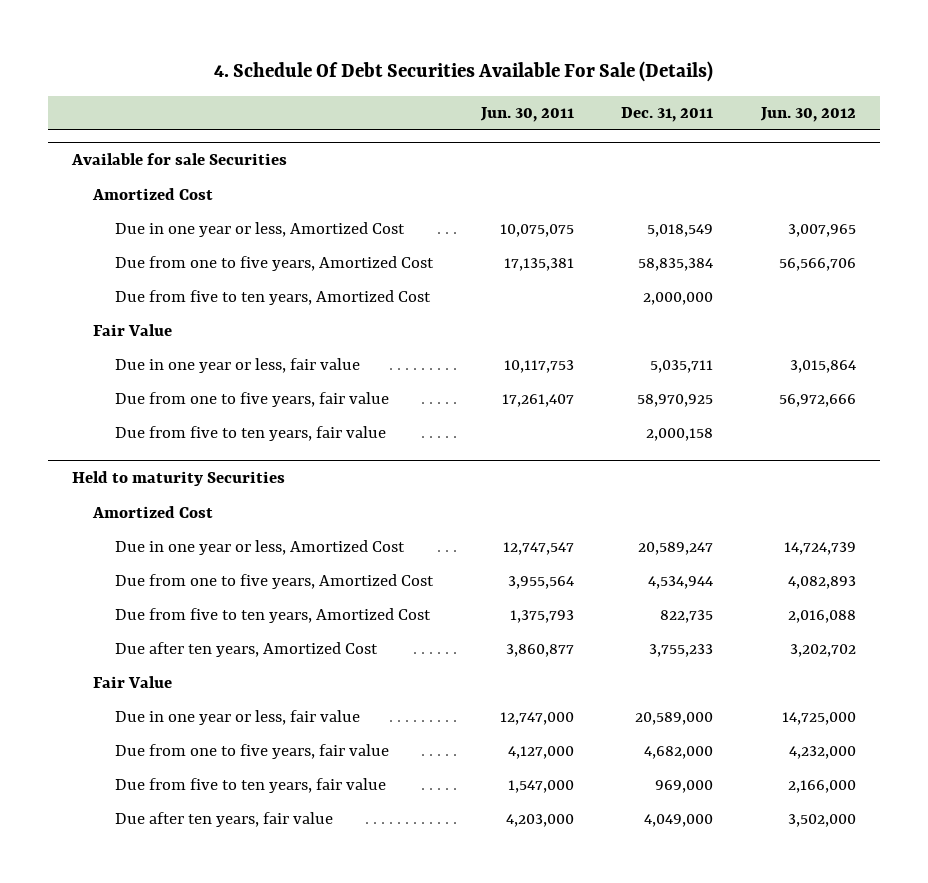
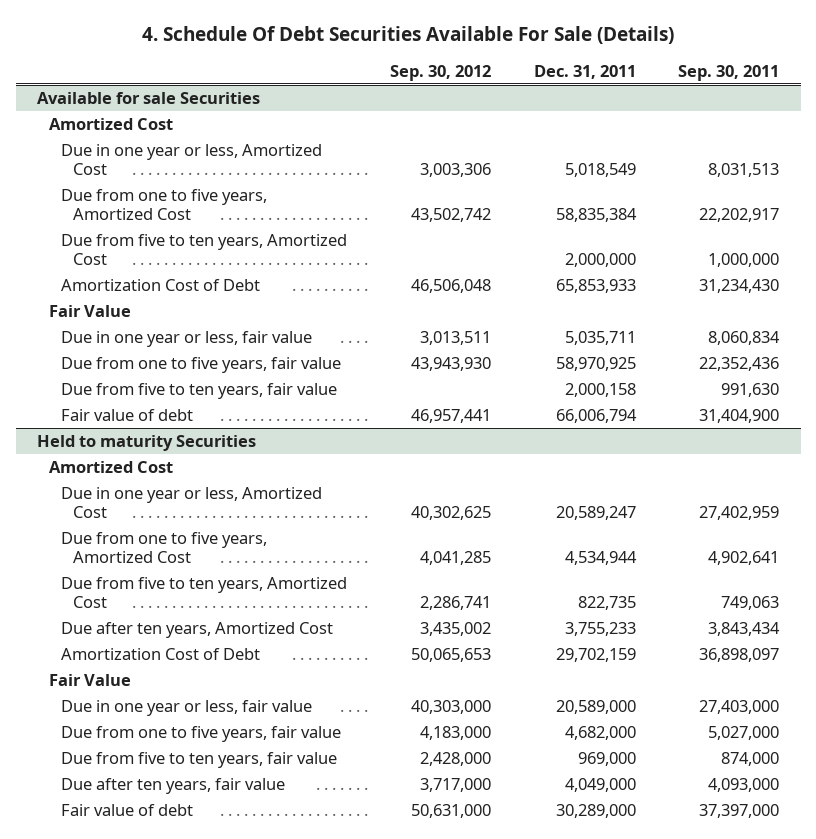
[479,107,574,123] Jun. 30, 2011 -> none
[760,107,857,123] Jun. 30, 2012 -> none
none -> [389,64,491,81] Sep. 30, 2012
none -> [678,64,780,81] Sep. 30, 2011
none -> [60,278,260,291] Amortization Cost of Debt
none -> [60,408,193,421] Fair value of debt
none -> [60,647,260,660] Amortization Cost of Debt
none -> [60,803,193,816] Fair value of debt

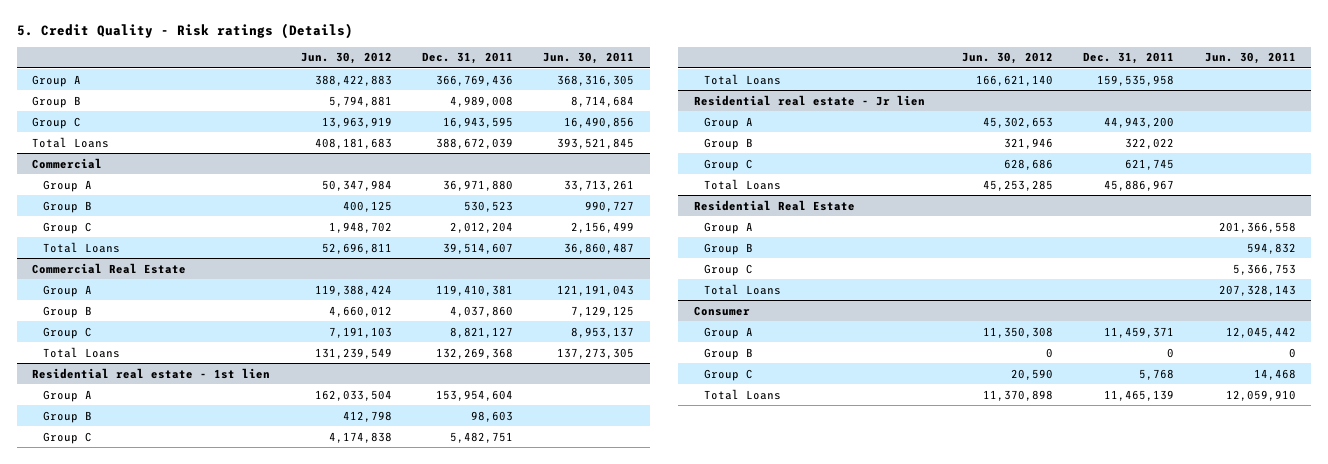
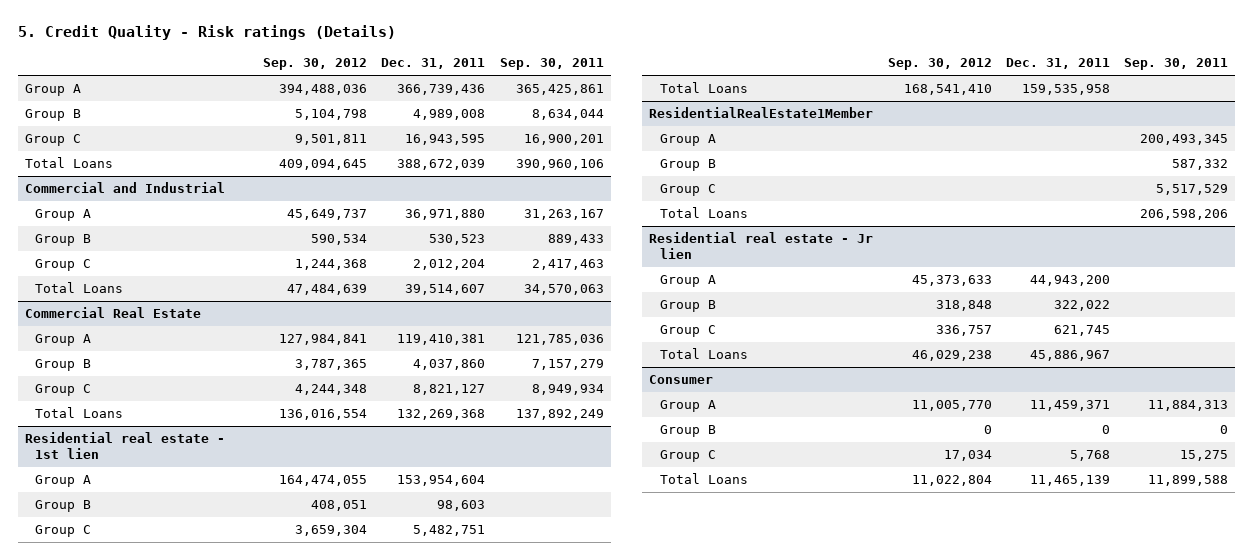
[300,52,392,65] Jun. 30, 2012 -> none
[543,52,635,65] Jun. 30, 2011 -> none
none -> [263,58,368,71] Sep. 30, 2012
none -> [499,58,604,71] Sep. 30, 2011
[436,74,514,86] 366,769,436 -> [397,84,486,96] 366,739,436
[32,157,103,169] Commercial -> none
none -> [24,182,225,194] Commercial and Industrial
none -> [649,107,874,119] ResidentialRealEstate1Member
none -> [659,134,716,147] Group A
none -> [659,159,716,172] Group B
none -> [659,184,716,197] Group C
none -> [659,207,748,219] Total Loans
[693,199,855,211] Residential Real Estate -> none
[704,221,754,234] Group A -> none
[704,242,754,255] Group B -> none
[704,263,754,276] Group C -> none
[704,283,782,295] Total Loans -> none

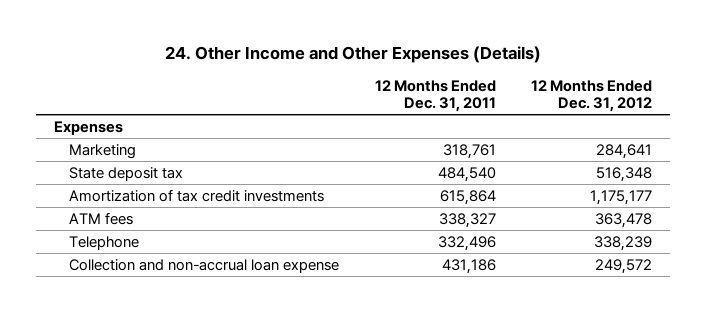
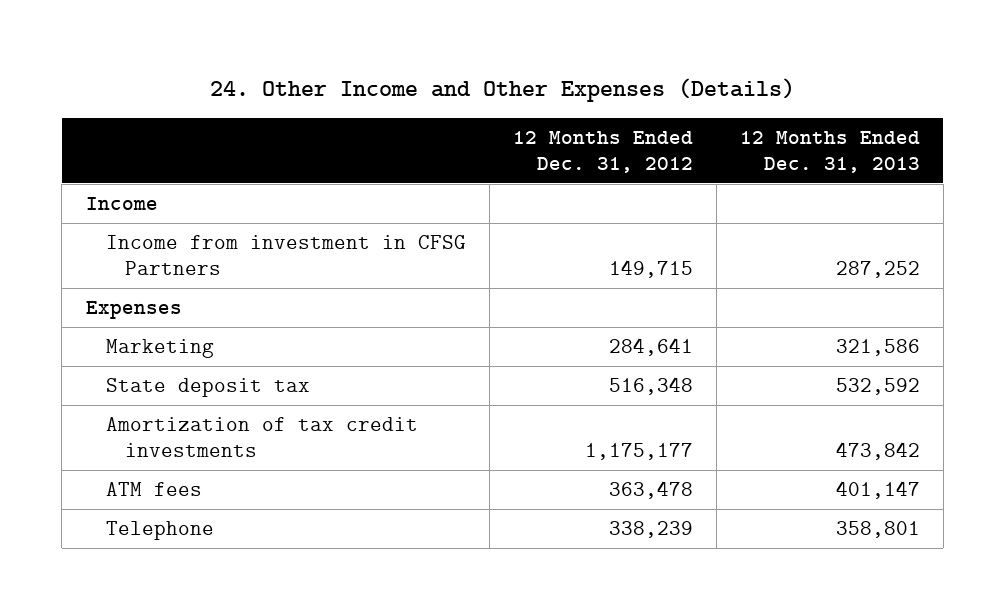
[374,79,496,112] 12 Months Ended Dec. 31, 2011 -> none
none -> [739,130,920,173] 12 Months Ended Dec. 31, 2013
none -> [85,197,158,211] Income
none -> [105,235,466,276] Income from investment in CFSG Partners
[68,258,339,273] Collection and non-accrual loan expense -> none

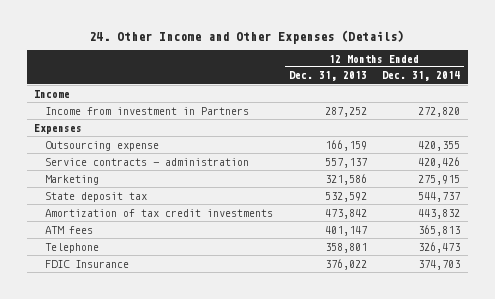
[512,130,693,173] 12 Months Ended Dec. 31, 2012 -> none
none -> [382,71,461,82] Dec. 31, 2014
[105,235,466,276] Income from investment in CFSG Partners -> [45,106,250,115] Income from investment in Partners
none -> [45,140,160,151] Outsourcing expense
none -> [45,157,250,166] Service contracts - administration
none -> [45,259,130,268] FDIC Insurance

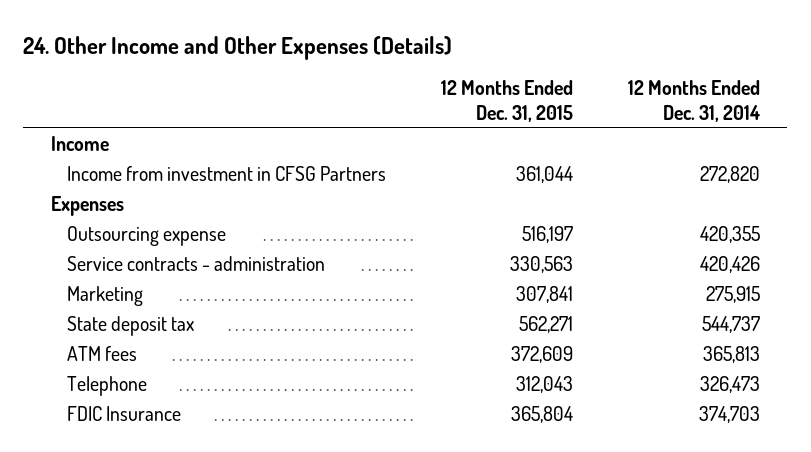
[288,71,367,82] Dec. 31, 2013 -> none
none -> [440,80,573,122] 12 Months Ended Dec. 31, 2015
[45,106,250,115] Income from investment in Partners -> [66,166,386,182] Income from investment in CFSG Partners
[45,208,274,217] Amortization of tax credit investments -> none

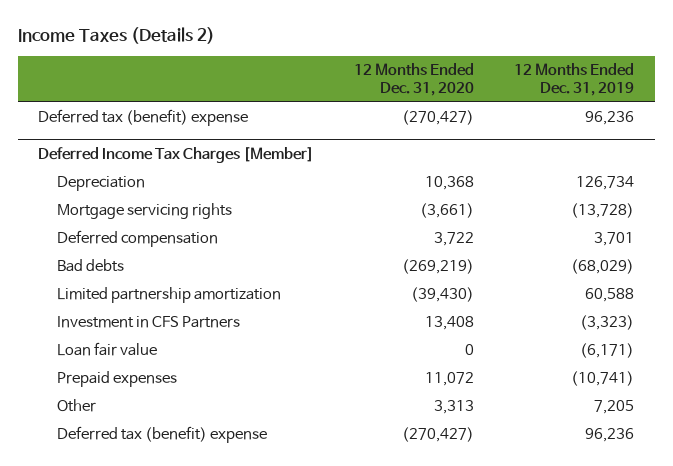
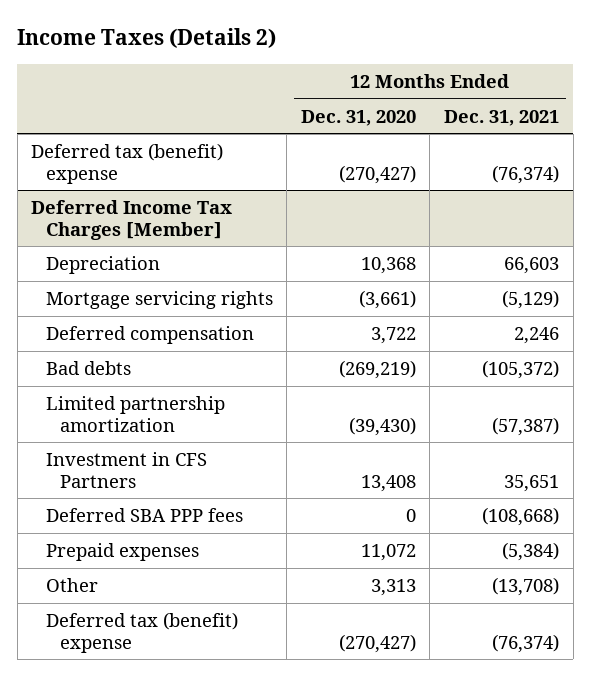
[514,63,635,96] 12 Months Ended Dec. 31, 2019 -> none
none -> [443,109,559,126] Dec. 31, 2021
[56,342,157,357] Loan fair value -> none
none -> [45,507,243,522] Deferred SBA PPP fees

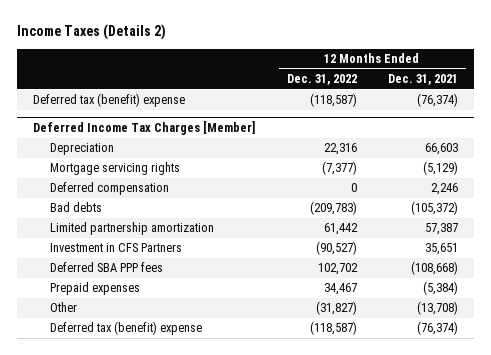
[300,109,416,126] Dec. 31, 2020 -> none
none -> [286,74,357,86] Dec. 31, 2022
[491,416,559,436] (57,387) -> [425,223,459,236] 57,387

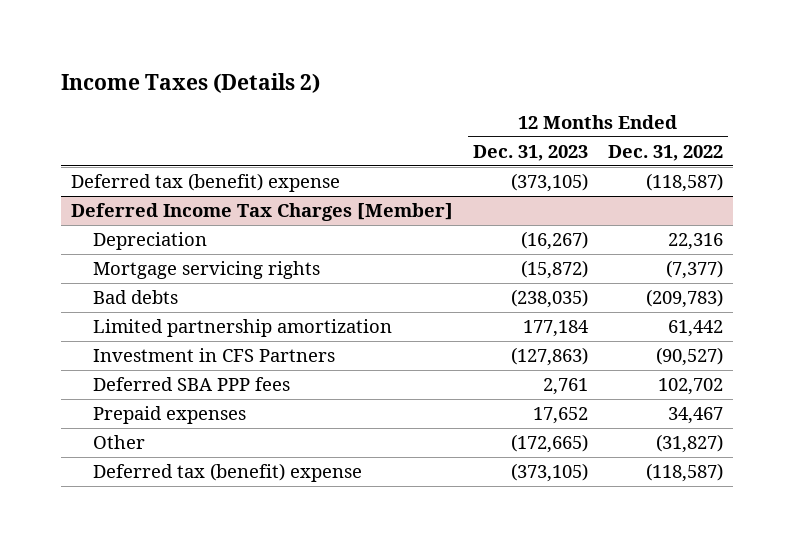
[388,74,459,86] Dec. 31, 2021 -> none
none -> [473,144,589,161] Dec. 31, 2023
[49,182,169,196] Deferred compensation -> none

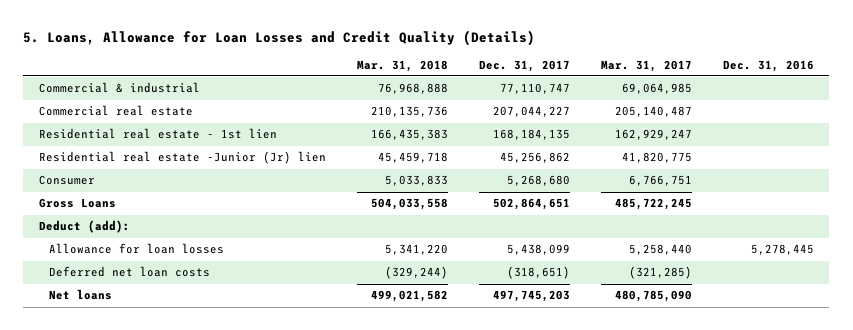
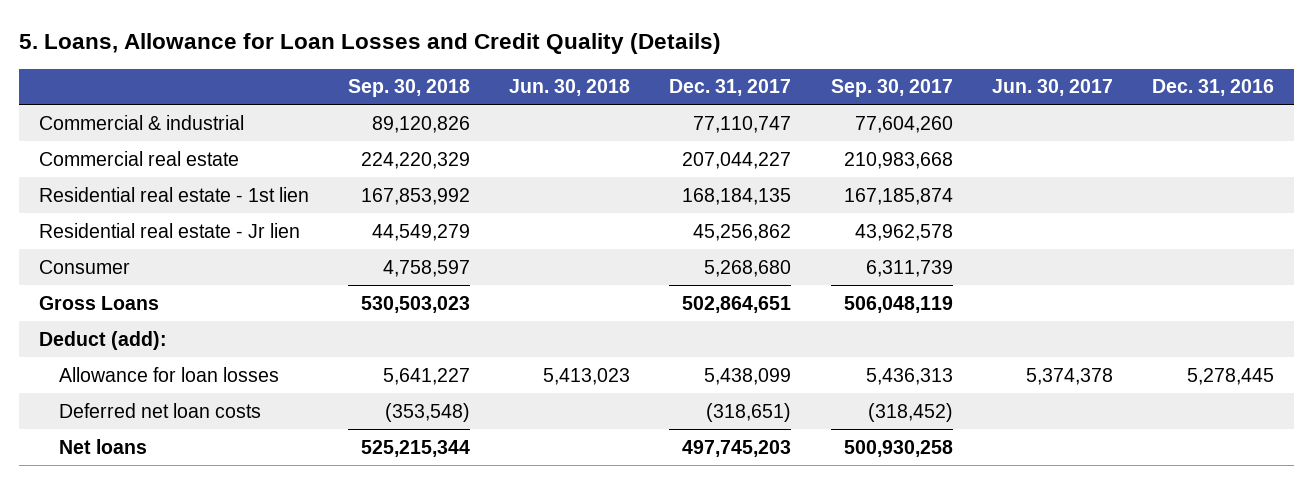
[356,59,448,72] Mar. 31, 2018 -> none
[600,59,692,72] Mar. 31, 2017 -> none
none -> [347,79,470,98] Sep. 30, 2018
none -> [509,79,631,97] Jun. 30, 2018
none -> [830,79,953,98] Sep. 30, 2017
none -> [991,79,1113,97] Jun. 30, 2017
[38,151,326,165] Residential real estate -Junior (Jr) lien -> [38,222,300,238] Residential real estate - Jr lien

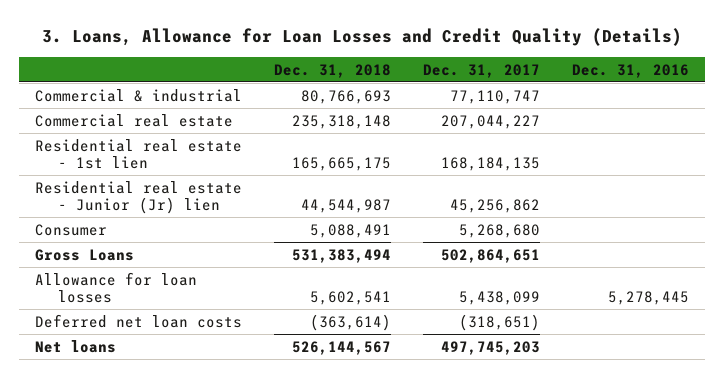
[18,33,721,55] 5. Loans, Allowance for Loan Losses and Credit Quality (Details) -> [41,28,682,47] 3. Loans, Allowance for Loan Losses and Credit Quality (Details)
[347,79,470,98] Sep. 30, 2018 -> none
[509,79,631,97] Jun. 30, 2018 -> none
[830,79,953,98] Sep. 30, 2017 -> none
[991,79,1113,97] Jun. 30, 2017 -> none
none -> [273,63,391,78] Dec. 31, 2018
[38,222,300,238] Residential real estate - Jr lien -> [34,180,242,215] Residential real estate - Junior (Jr) lien
[38,330,167,350] Deduct (add): -> none

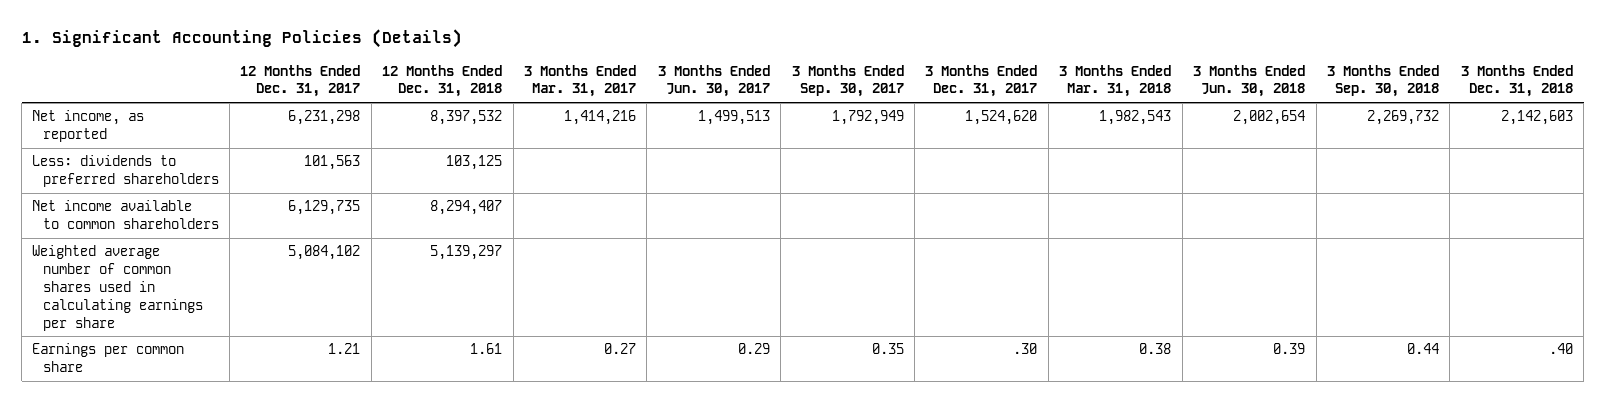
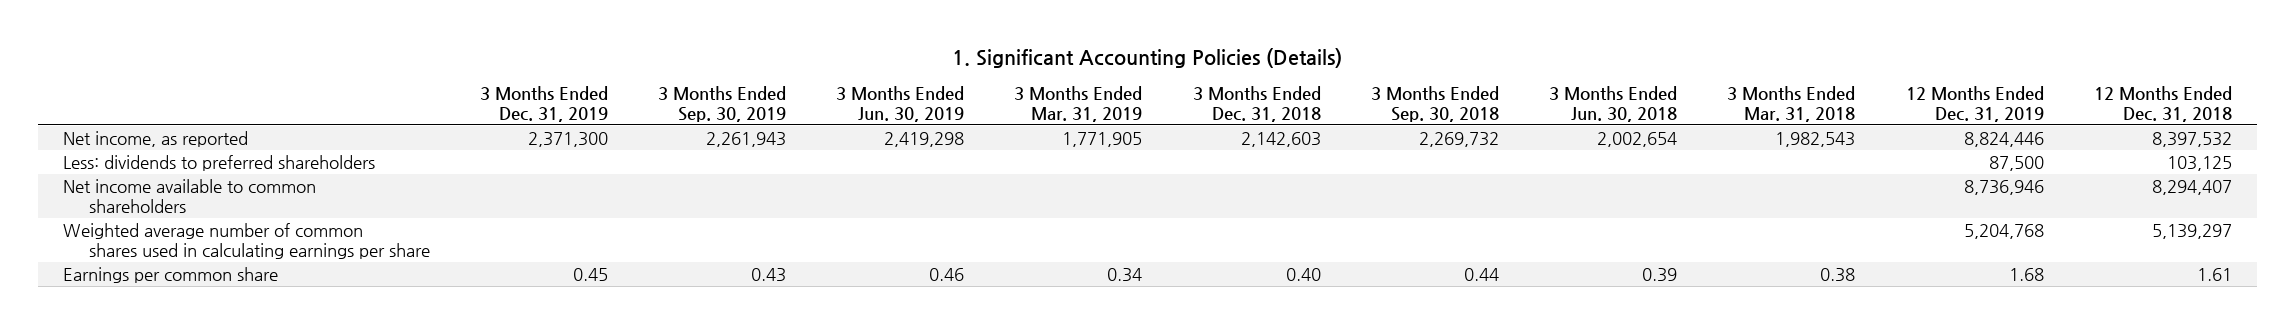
[240,64,361,98] 12 Months Ended Dec. 31, 2017 -> none
[524,64,637,98] 3 Months Ended Mar. 31, 2017 -> none
[657,64,770,98] 3 Months Ended Jun. 30, 2017 -> none
[791,64,904,98] 3 Months Ended Sep. 30, 2017 -> none
[925,64,1038,98] 3 Months Ended Dec. 31, 2017 -> none
none -> [479,85,608,122] 3 Months Ended Dec. 31, 2019
none -> [657,85,786,122] 3 Months Ended Sep. 30, 2019
none -> [836,85,965,122] 3 Months Ended Jun. 30, 2019
none -> [1014,85,1143,122] 3 Months Ended Mar. 31, 2019
none -> [1905,85,2044,122] 12 Months Ended Dec. 31, 2019
[1548,343,1573,355] .40 -> [1285,268,1321,282] 0.40

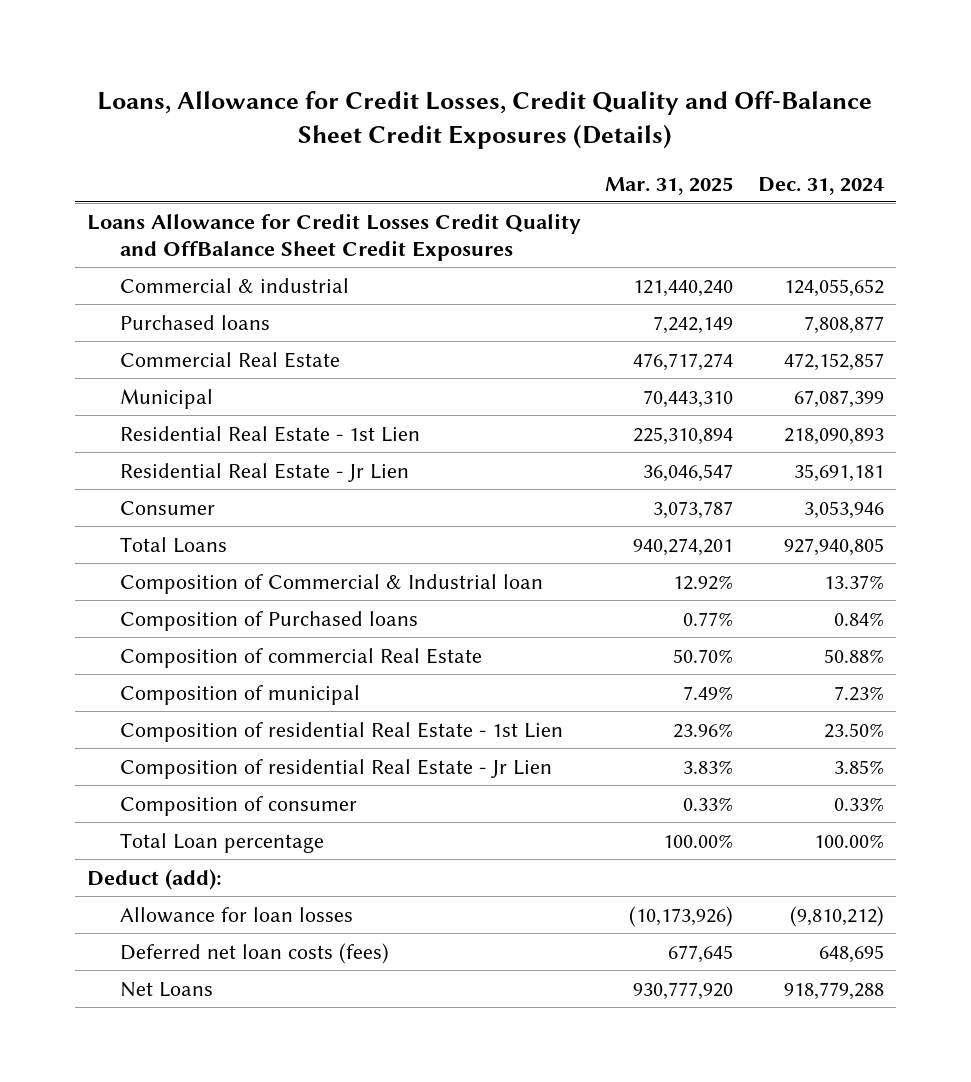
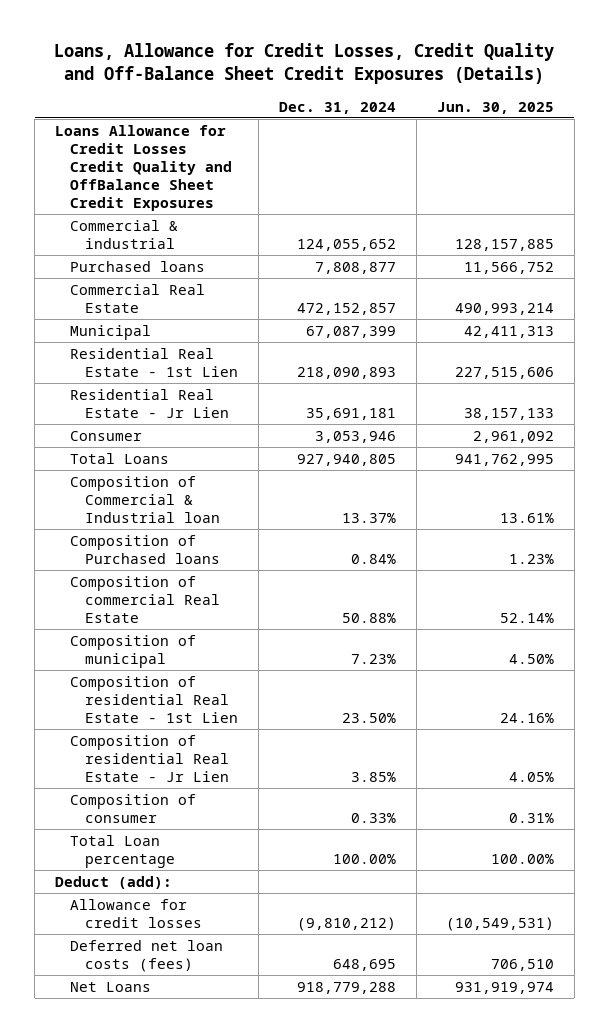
[605,176,734,195] Mar. 31, 2025 -> none
none -> [436,101,554,114] Jun. 30, 2025
[119,906,353,923] Allowance for loan losses -> [69,898,202,928] Allowance for credit losses

